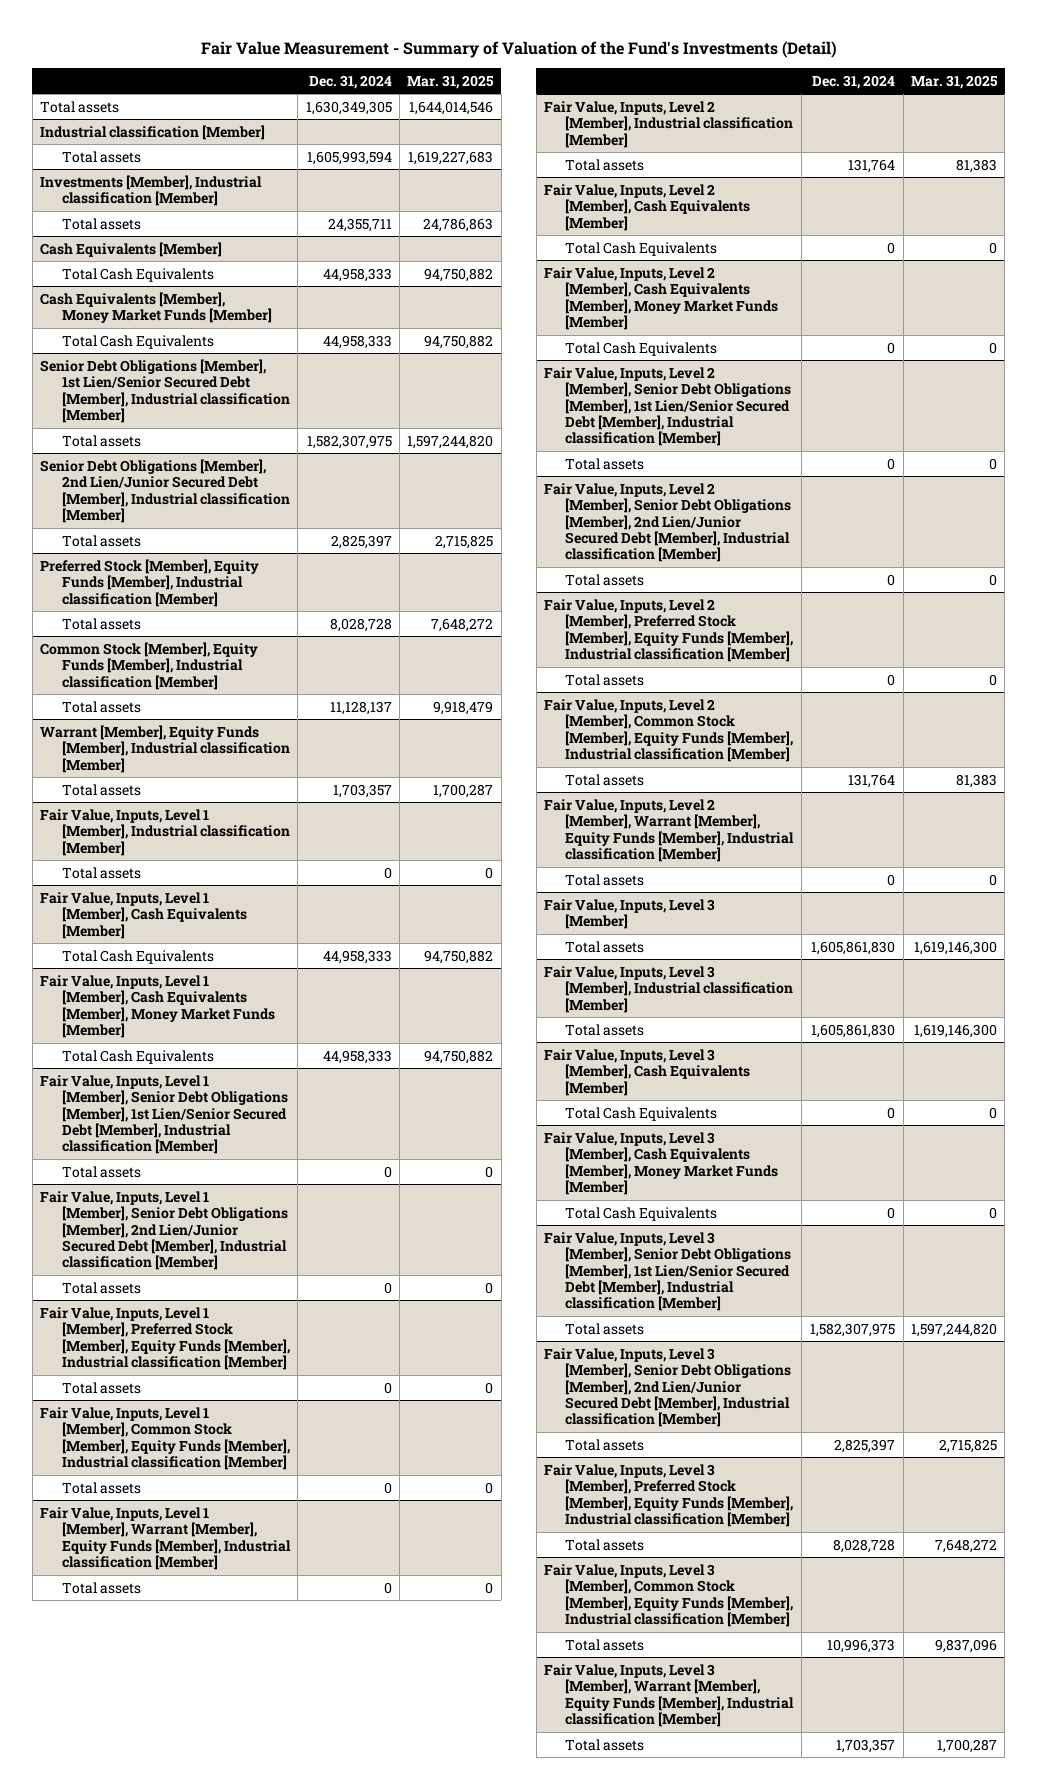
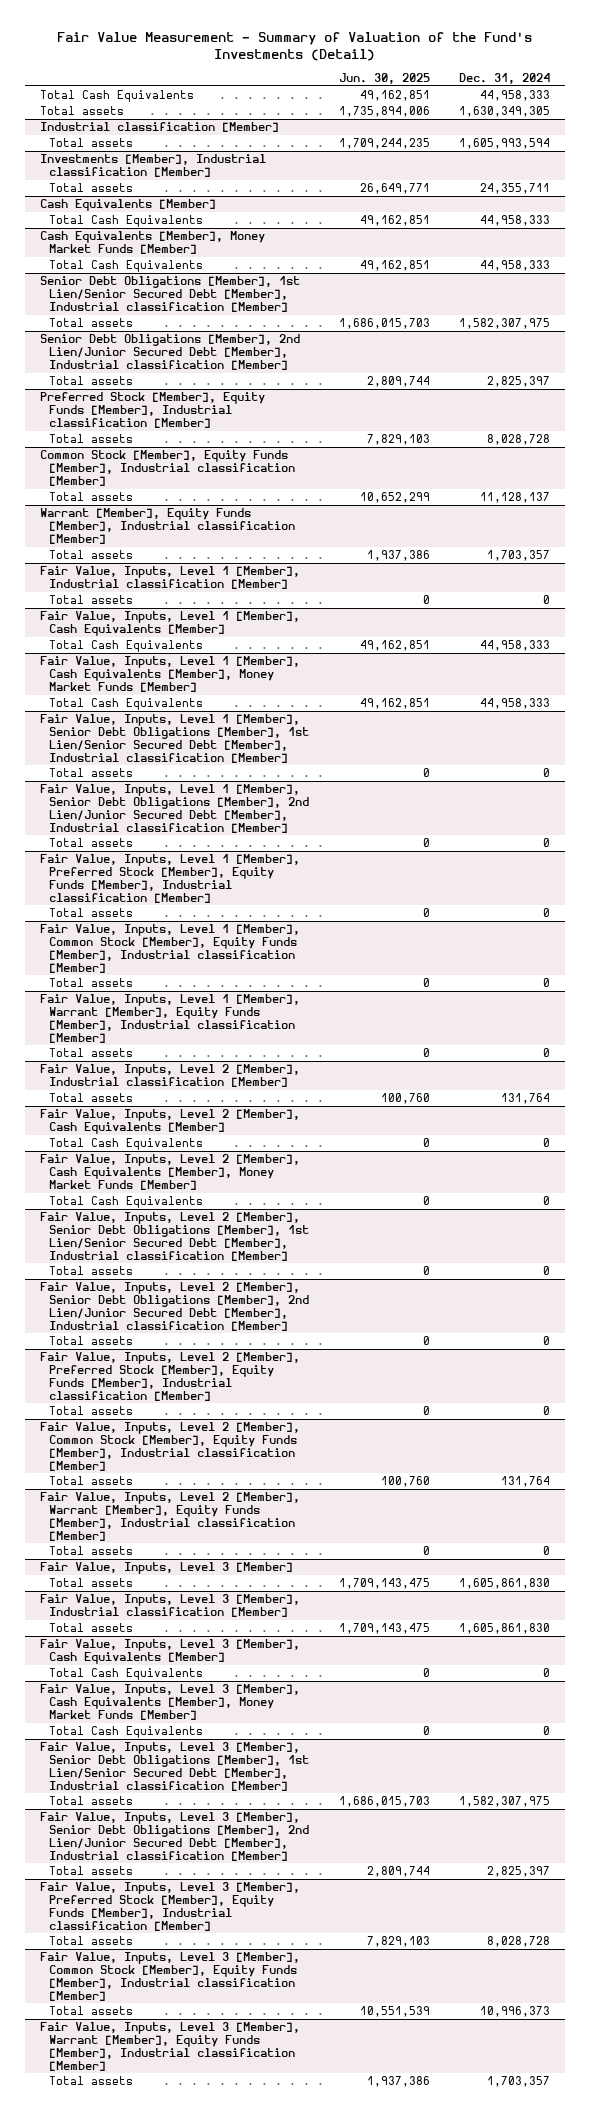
[407,74,495,89] Mar. 31, 2025 -> none
none -> [338,73,430,85] Jun. 30, 2025
none -> [39,90,194,103] Total Cash Equivalents

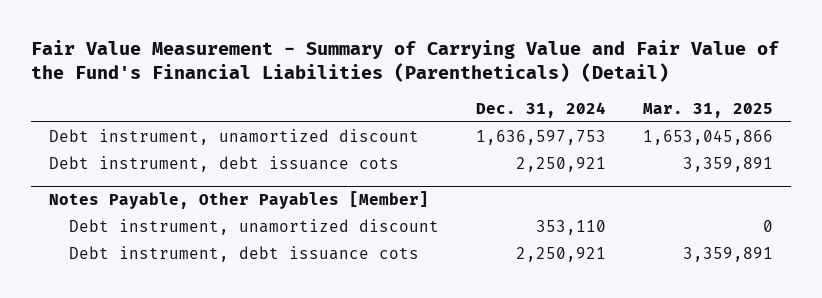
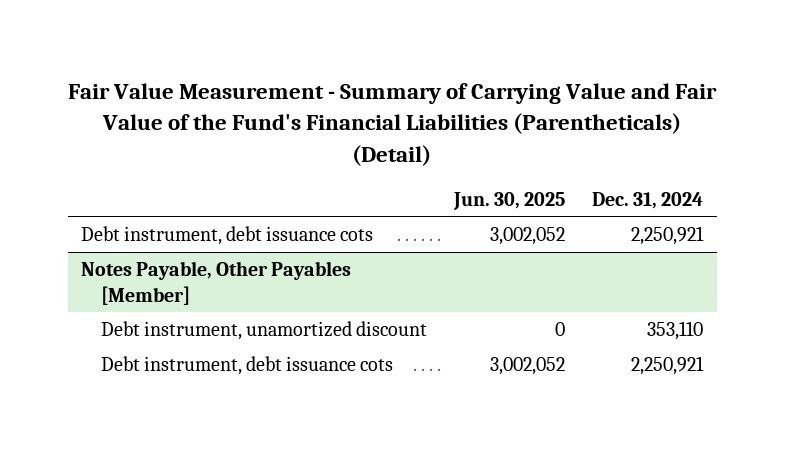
[642,102,773,118] Mar. 31, 2025 -> none
none -> [453,191,566,210] Jun. 30, 2025
[49,128,420,145] Debt instrument, unamortized discount -> none

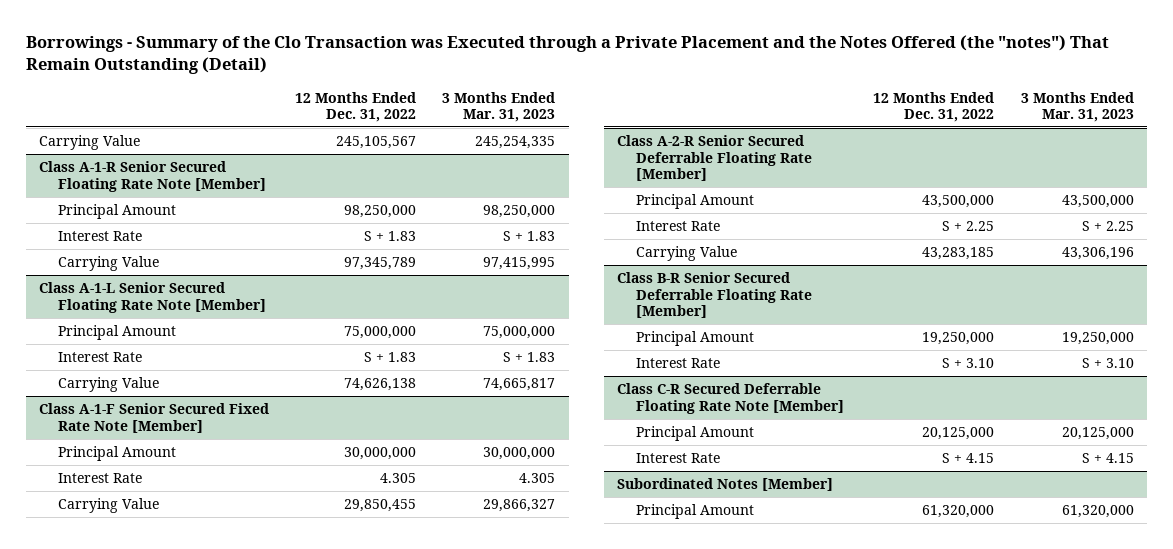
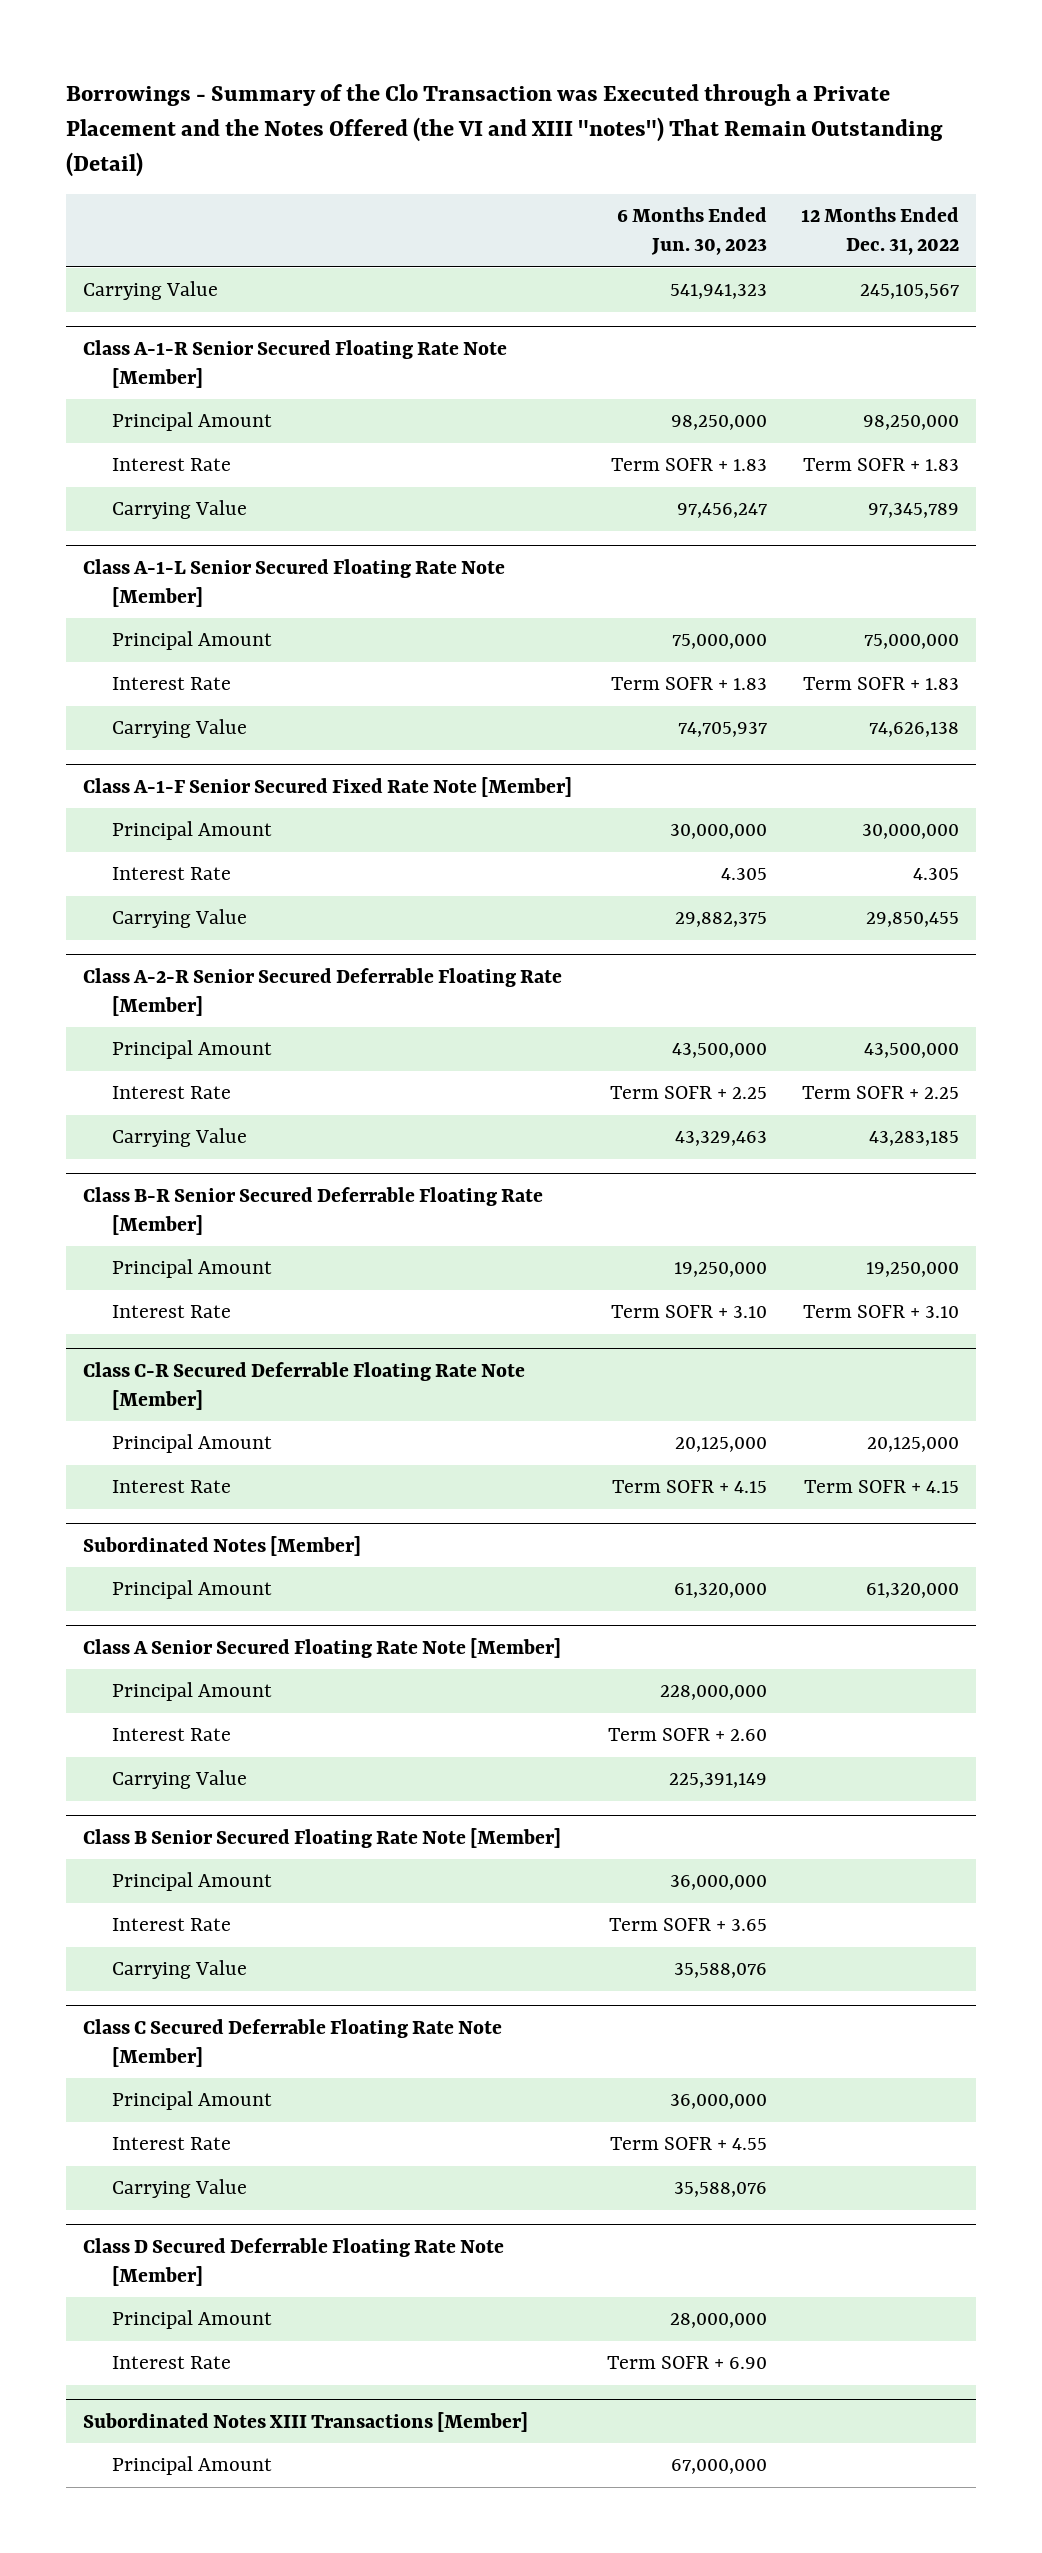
[25,35,1109,75] Borrowings - Summary of the Clo Transaction was Executed through a Private Placement and the Notes Offered (the "notes") That Remain Outstanding (Detail) -> [65,84,943,178] Borrowings - Summary of the Clo Transaction was Executed through a Private Placement and the Notes Offered (the VI and XIII "notes") That Remain Outstanding (Detail)
[442,91,556,122] 3 Months Ended Mar. 31, 2023 -> none
none -> [616,207,767,256] 6 Months Ended Jun. 30, 2023
[364,231,417,242] S + 1.83 -> [803,458,960,472] Term SOFR + 1.83
[364,352,417,363] S + 1.83 -> [803,677,960,691] Term SOFR + 1.83
[942,221,995,232] S + 2.25 -> [802,1086,960,1100] Term SOFR + 2.25
[942,358,995,369] S + 3.10 -> [803,1305,960,1319] Term SOFR + 3.10
[942,453,995,464] S + 4.15 -> [804,1480,960,1494] Term SOFR + 4.15
none -> [83,1637,562,1658] Class A Senior Secured Floating Rate Note [Member]
none -> [112,1682,273,1702] Principal Amount
none -> [112,1728,232,1742] Interest Rate
none -> [112,1770,248,1790] Carrying Value
none -> [83,1827,562,1848] Class B Senior Secured Floating Rate Note [Member]
none -> [112,1872,273,1892] Principal Amount
none -> [112,1918,232,1932] Interest Rate
none -> [112,1960,248,1980] Carrying Value
none -> [83,2018,503,2067] Class C Secured Deferrable Floating Rate Note [Member]
none -> [112,2091,273,2111] Principal Amount
none -> [112,2137,232,2151] Interest Rate
none -> [112,2179,248,2199] Carrying Value
none -> [83,2237,505,2286] Class D Secured Deferrable Floating Rate Note [Member]
none -> [112,2310,273,2330] Principal Amount
none -> [112,2356,232,2370] Interest Rate
none -> [83,2411,529,2432] Subordinated Notes XIII Transactions [Member]
none -> [112,2456,273,2476] Principal Amount

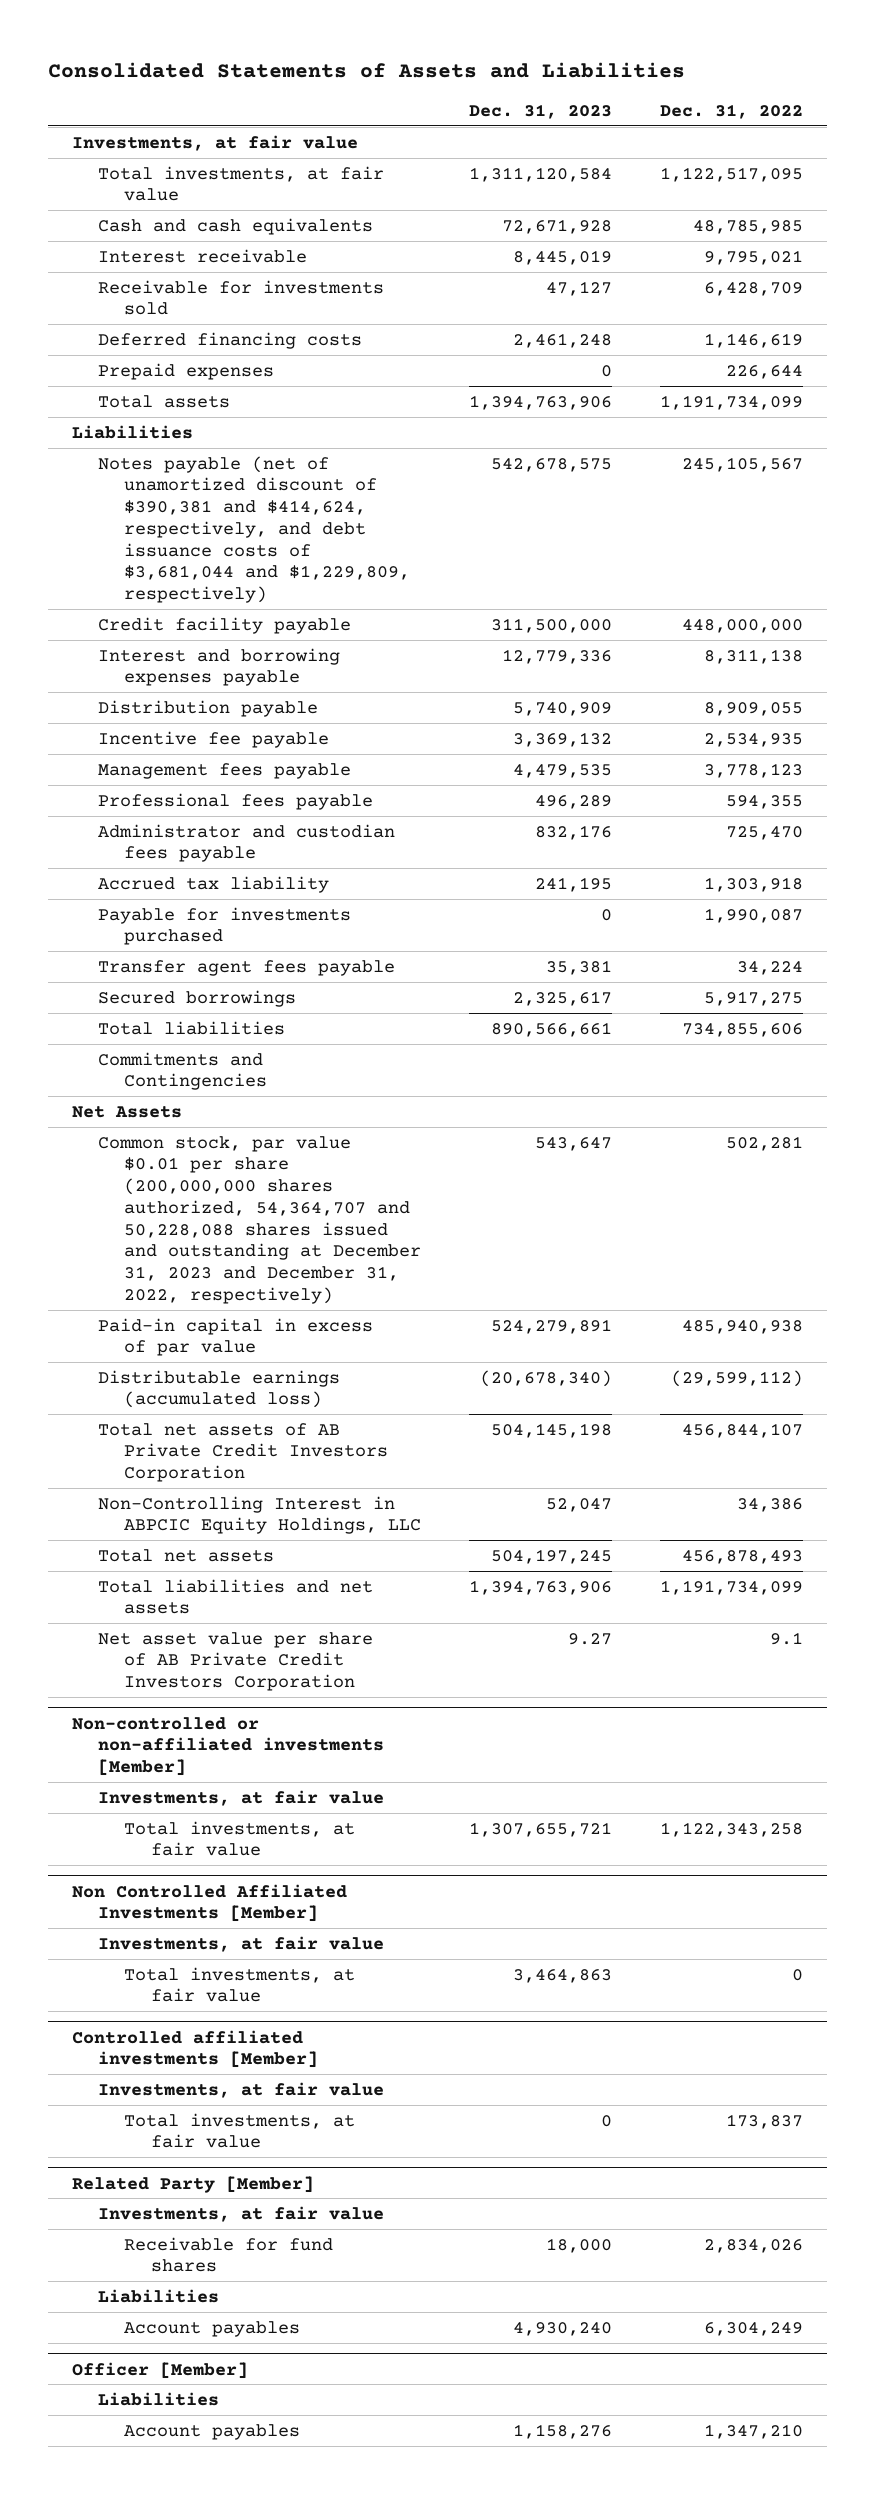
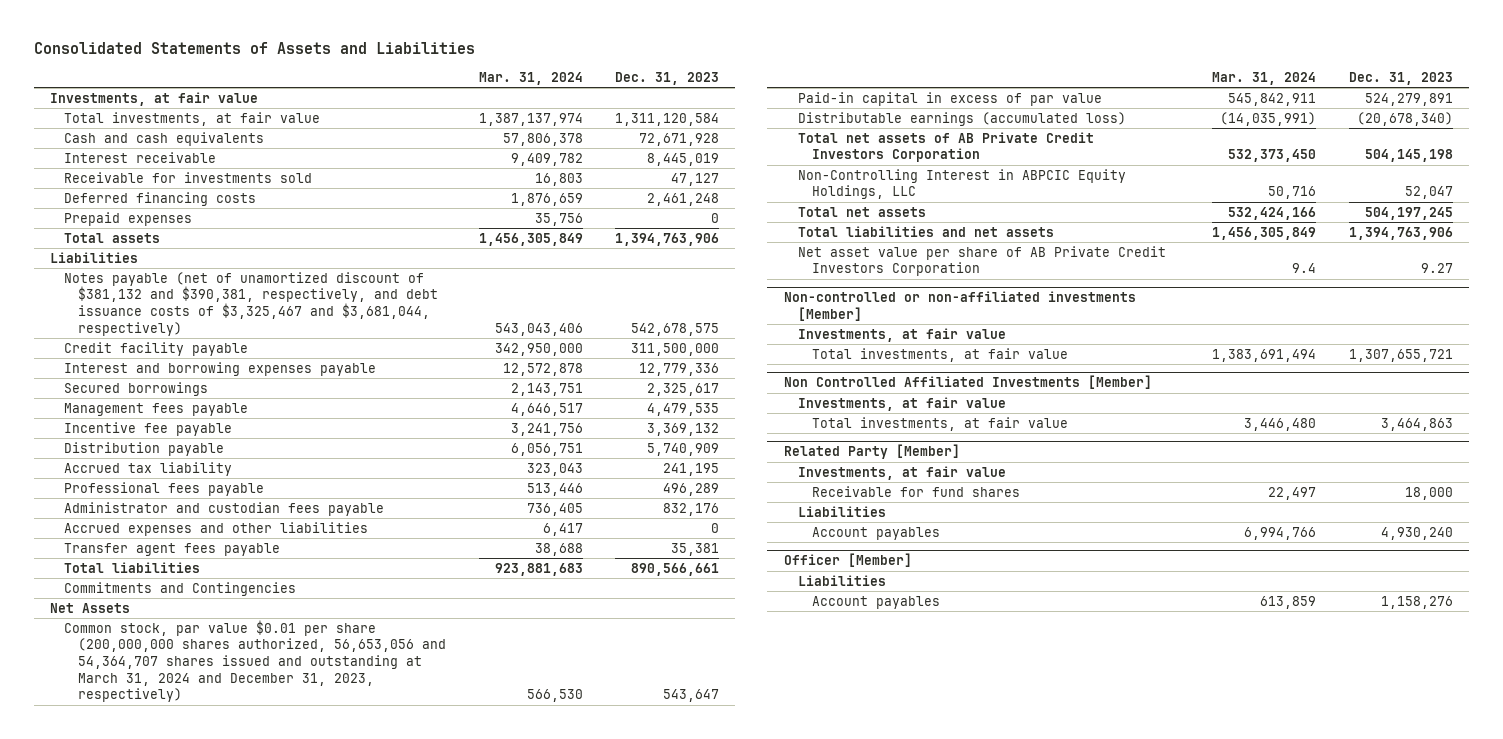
[659,103,803,119] Dec. 31, 2022 -> none
none -> [478,71,583,85] Mar. 31, 2024
[97,455,411,604] Notes payable (net of unamortized discount of $390,381 and $414,624, respectively, and debt issuance costs of $3,681,044 and $1,229,809, respectively) -> [64,271,439,336] Notes payable (net of unamortized discount of $381,132 and $390,381, respectively, and debt issuance costs of $3,325,467 and $3,681,044, respectively)
[97,989,296,1007] Secured borrowings -> [64,381,209,396] Secured borrowings
[97,730,329,748] Incentive fee payable -> [64,421,233,436] Incentive fee payable
[97,699,318,717] Distribution payable -> [64,441,225,456] Distribution payable
[97,875,329,893] Accrued tax liability -> [64,461,233,476] Accrued tax liability
[97,906,351,946] Payable for investments purchased -> none
none -> [64,521,369,536] Accrued expenses and other liabilities
[97,1135,422,1304] Common stock, par value $0.01 per share (200,000,000 shares authorized, 54,364,707 and 50,228,088 shares issued and outstanding at December 31, 2023 and December 31, 2022, respectively) -> [64,619,447,703] Common stock, par value $0.01 per share (200,000,000 shares authorized, 56,653,056 and 54,364,707 shares issued and outstanding at March 31, 2024 and December 31, 2023, respectively)
[71,2029,318,2069] Controlled affiliated investments [Member] -> none
[97,2081,384,2098] Investments, at fair value -> none
[124,2112,356,2149] Total investments, at fair value -> none

